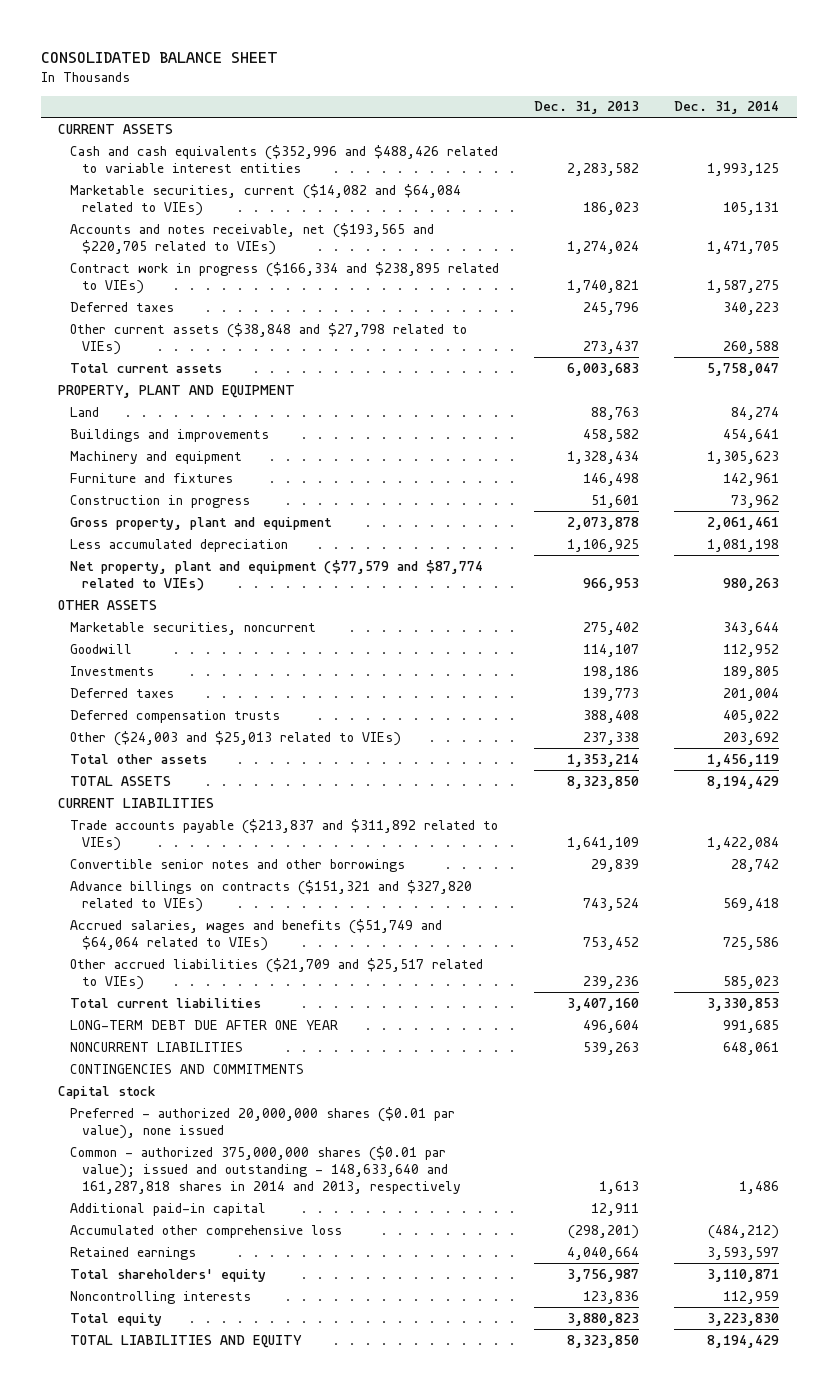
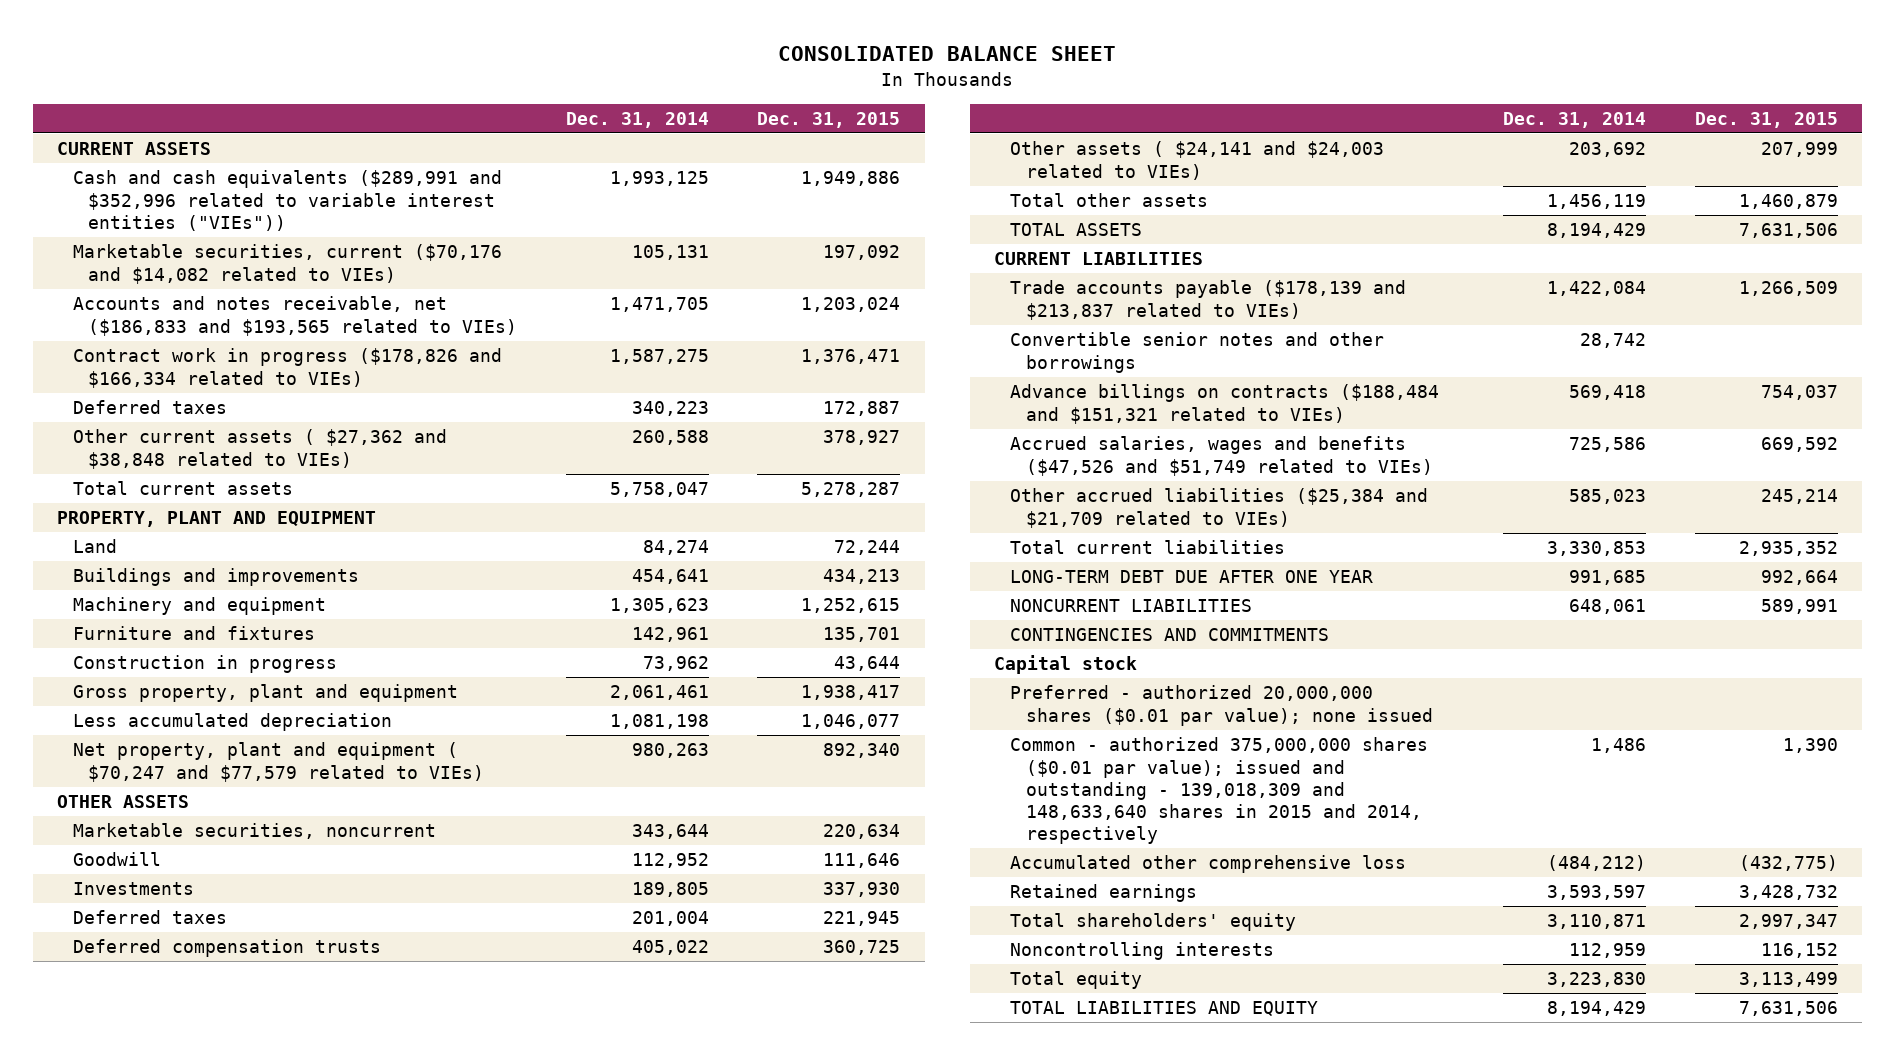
[533,101,639,115] Dec. 31, 2013 -> none
none -> [757,111,901,128] Dec. 31, 2015
[69,144,498,173] Cash and cash equivalents ($352,996 and $488,426 related to variable interest entities -> [72,170,502,231] Cash and cash equivalents ($289,991 and $352,996 related to variable interest entities ("VIEs"))
[69,183,461,216] Marketable securities, current ($14,082 and $64,084 related to VIEs) -> [72,244,502,284] Marketable securities, current ($70,176 and $14,082 related to VIEs)
[69,222,434,255] Accounts and notes receivable, net ($193,565 and $220,705 related to VIEs) -> [72,296,518,336] Accounts and notes receivable, net ($186,833 and $193,565 related to VIEs)
[69,261,499,294] Contract work in progress ($166,334 and $238,895 related to VIEs) -> [72,348,502,388] Contract work in progress ($178,826 and $166,334 related to VIEs)
[69,322,467,355] Other current assets ($38,848 and $27,798 related to VIEs) -> [72,429,447,469] Other current assets ( $27,362 and $38,848 related to VIEs)
[69,559,483,591] Net property, plant and equipment ($77,579 and $87,774 related to VIEs) -> [72,742,485,782] Net property, plant and equipment ( $70,247 and $77,579 related to VIEs)
[69,730,401,746] Other ($24,003 and $25,013 related to VIEs) -> [1010,141,1385,180] Other assets ( $24,141 and $24,003 related to VIEs)
[69,818,498,851] Trade accounts payable ($213,837 and $311,892 related to VIEs) -> [1010,280,1407,320] Trade accounts payable ($178,139 and $213,837 related to VIEs)
[69,879,472,912] Advance billings on contracts ($151,321 and $327,820 related to VIEs) -> [1010,384,1440,424] Advance billings on contracts ($188,484 and $151,321 related to VIEs)
[69,918,442,951] Accrued salaries, wages and benefits ($51,749 and $64,064 related to VIEs) -> [1010,436,1433,476] Accrued salaries, wages and benefits ($47,526 and $51,749 related to VIEs)
[69,957,483,990] Other accrued liabilities ($21,709 and $25,517 related to VIEs) -> [1010,488,1429,528] Other accrued liabilities ($25,384 and $21,709 related to VIEs)
[69,1202,266,1216] Additional paid-in capital -> none
[69,1106,455,1139] Preferred - authorized 20,000,000 shares ($0.01 par value), none issued -> [1010,685,1433,726] Preferred - authorized 20,000,000 shares ($0.01 par value); none issued
[69,1145,461,1194] Common - authorized 375,000,000 shares ($0.01 par value); issued and outstanding - 148,633,640 and 161,287,818 shares in 2014 and 2013, respectively -> [1010,737,1429,845] Common - authorized 375,000,000 shares ($0.01 par value); issued and outstanding - 139,018,309 and 148,633,640 shares in 2015 and 2014, respectively

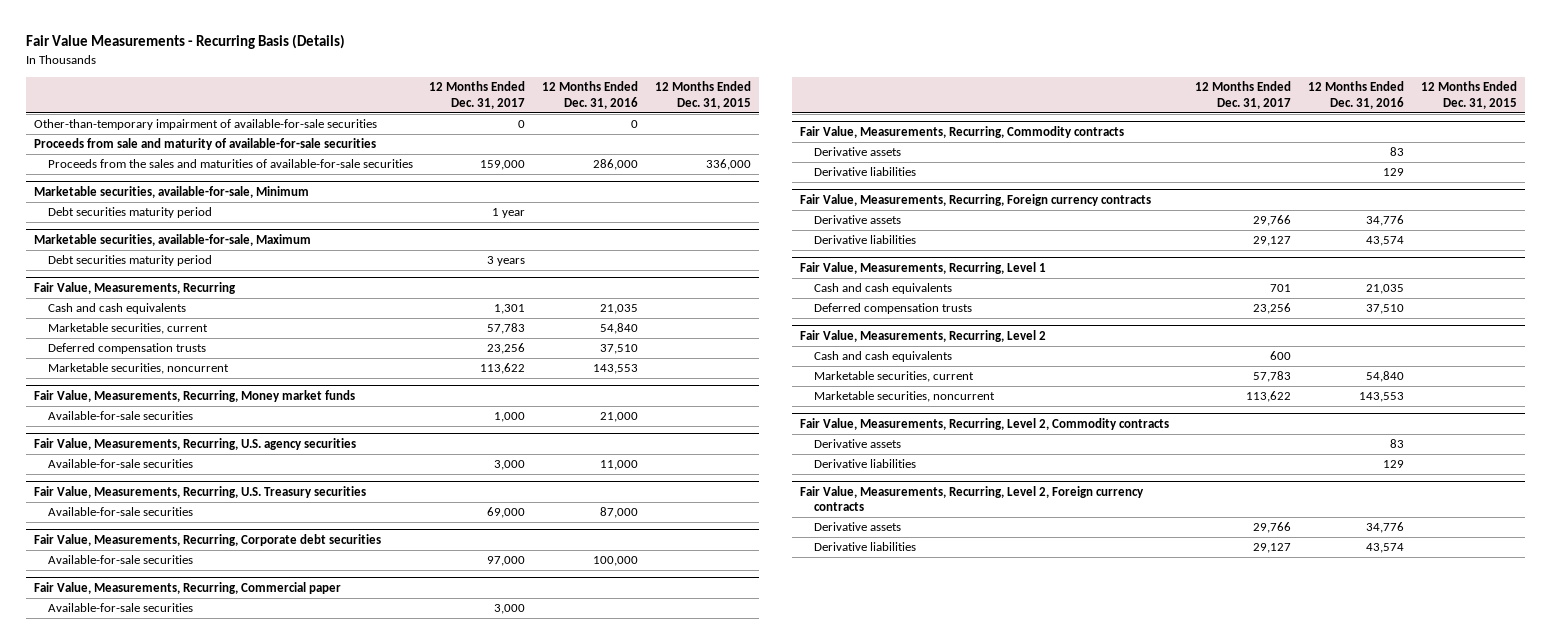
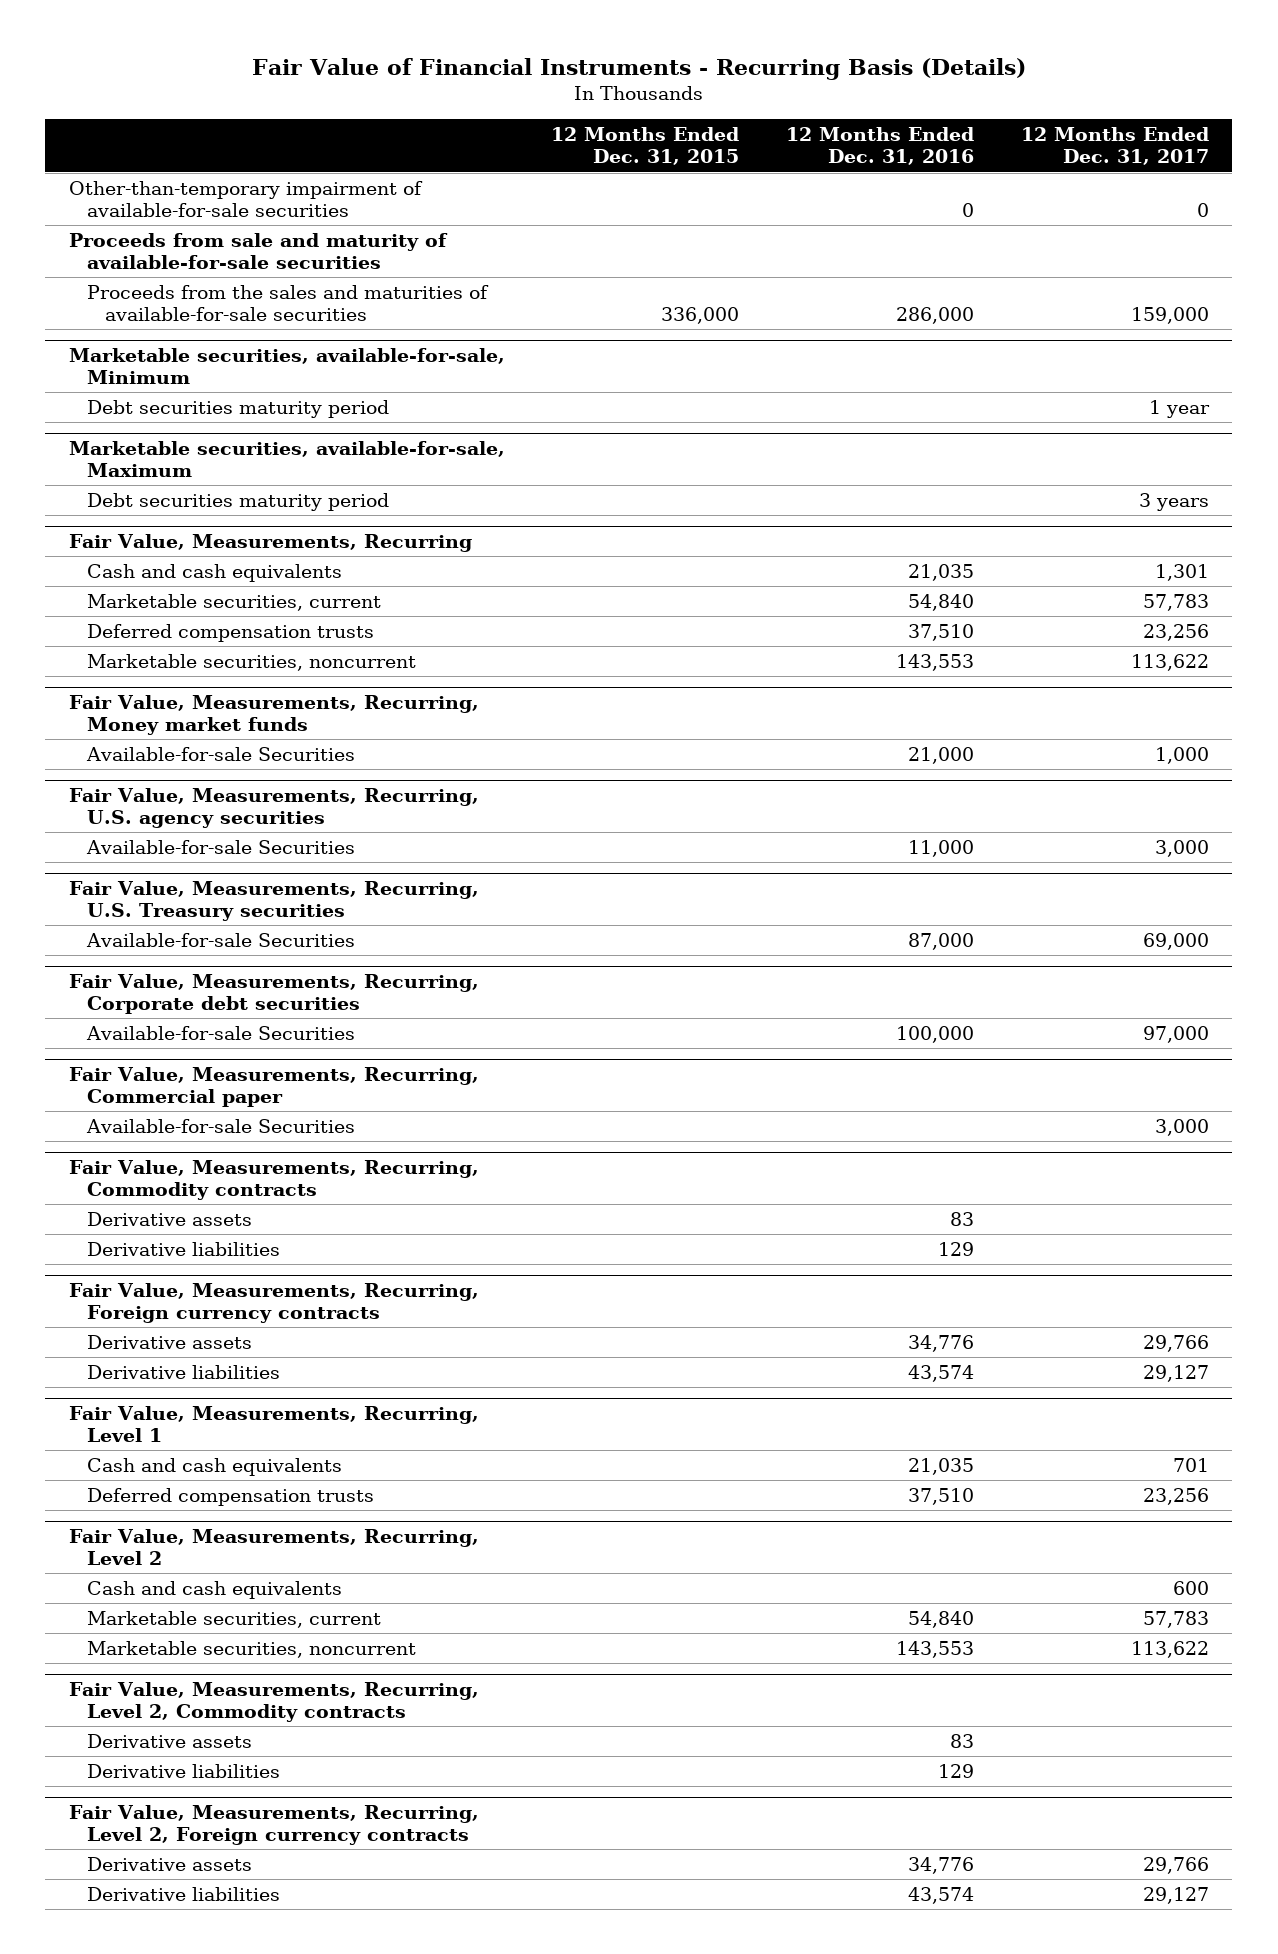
[26,34,346,50] Fair Value Measurements - Recurring Basis (Details) -> [251,57,1026,80] Fair Value of Financial Instruments - Recurring Basis (Details)
[47,411,193,421] Available-for-sale securities -> [85,746,355,761] Available-for-sale Securities
[47,459,193,469] Available-for-sale securities -> [85,839,355,854] Available-for-sale Securities
[47,507,193,517] Available-for-sale securities -> [85,932,355,947] Available-for-sale Securities
[47,555,193,565] Available-for-sale securities -> [85,1025,355,1040] Available-for-sale Securities
[47,603,193,613] Available-for-sale securities -> [85,1118,355,1133] Available-for-sale Securities

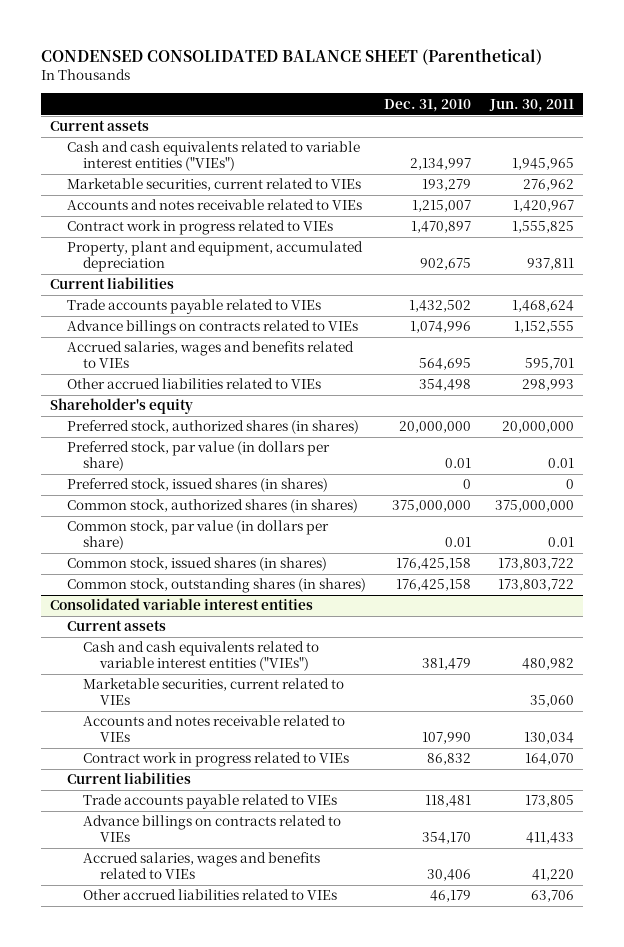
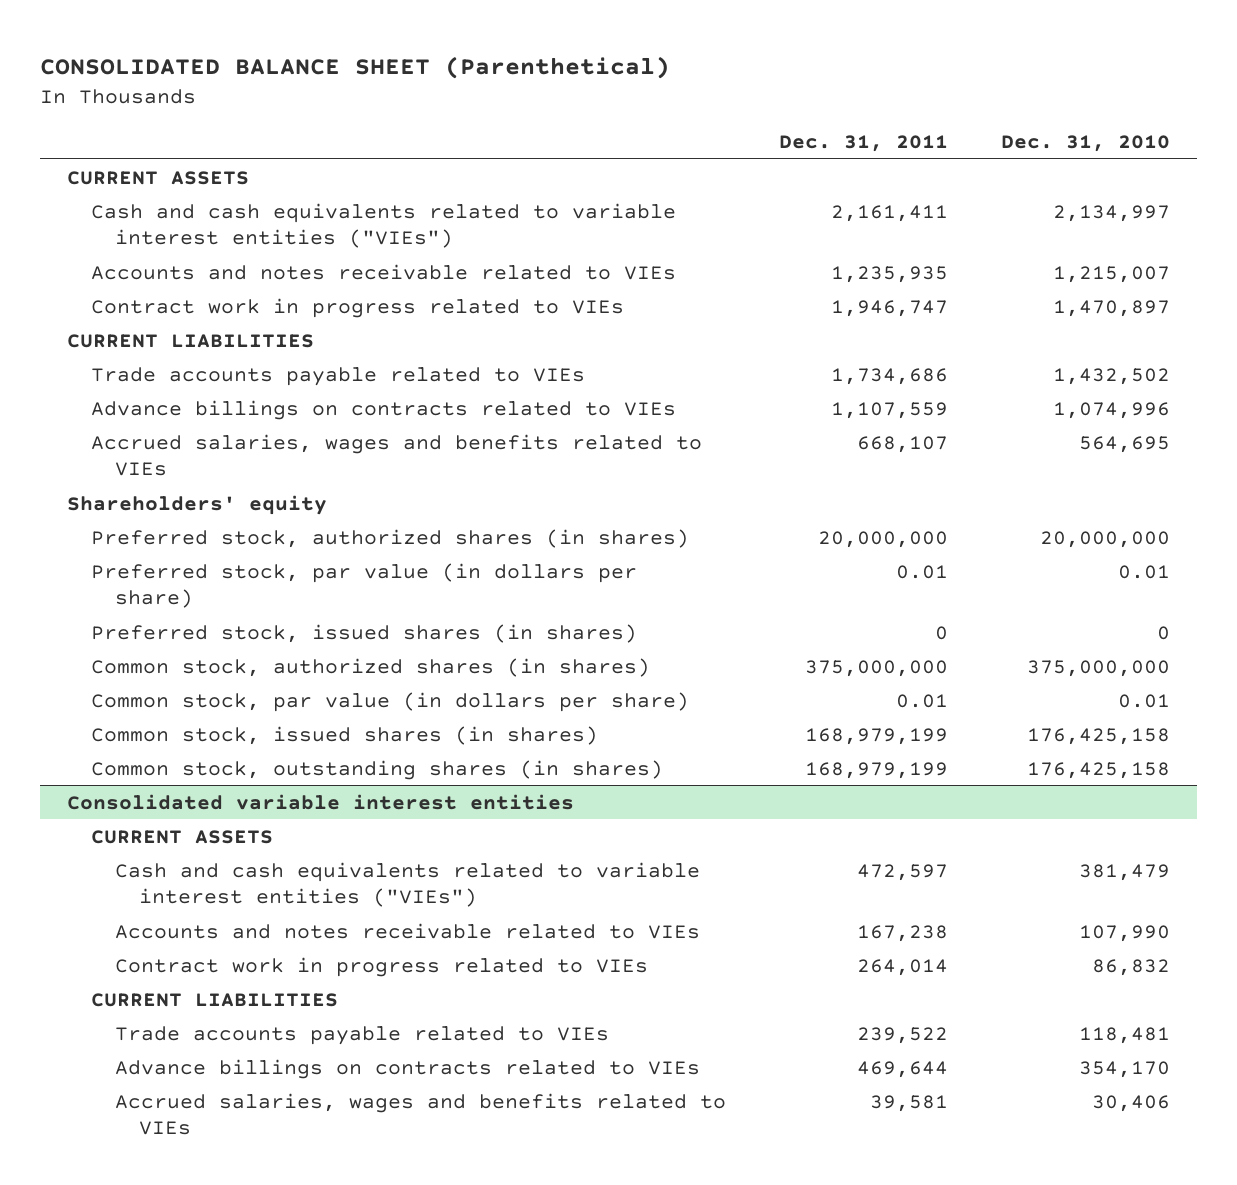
[40,47,542,65] CONDENSED CONSOLIDATED BALANCE SHEET (Parenthetical) -> [40,55,671,79] CONSOLIDATED BALANCE SHEET (Parenthetical)
[489,98,575,112] Jun. 30, 2011 -> none
none -> [778,135,948,153] Dec. 31, 2011
[50,120,150,132] Current assets -> [66,170,249,185] CURRENT ASSETS
[66,178,361,192] Marketable securities, current related to VIEs -> none
[66,241,363,273] Property, plant and equipment, accumulated depreciation -> none
[50,277,175,290] Current liabilities -> [66,333,314,348] CURRENT LIABILITIES
[66,378,321,390] Other accrued liabilities related to VIEs -> none
[50,398,194,415] Shareholder's equity -> [66,494,327,515] Shareholders' equity
[66,620,166,632] Current assets -> [90,829,273,844] CURRENT ASSETS
[83,678,345,706] Marketable securities, current related to VIEs -> none
[66,772,191,785] Current liabilities -> [90,992,338,1007] CURRENT LIABILITIES
[83,889,338,901] Other accrued liabilities related to VIEs -> none

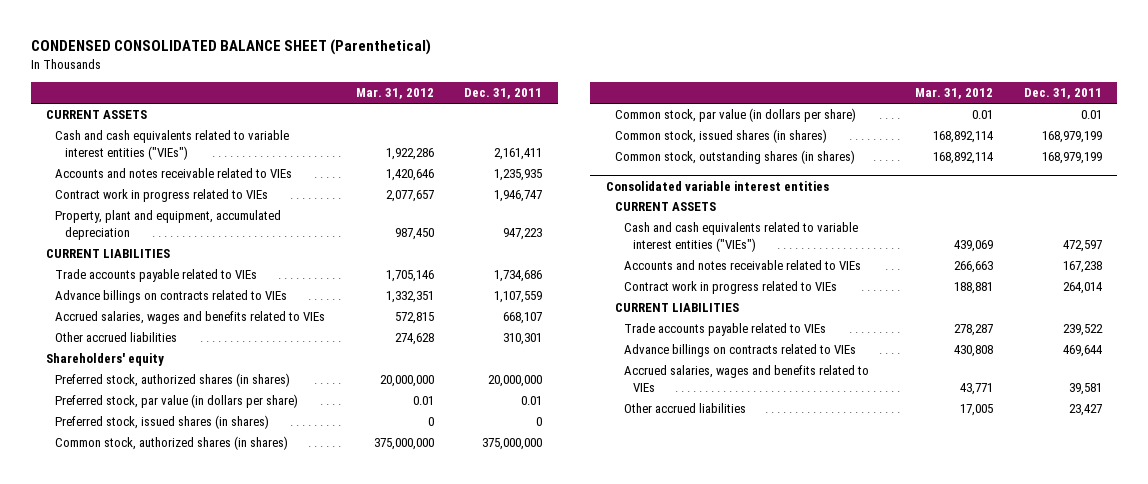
[40,55,671,79] CONSOLIDATED BALANCE SHEET (Parenthetical) -> [30,39,431,56] CONDENSED CONSOLIDATED BALANCE SHEET (Parenthetical)
[1000,135,1170,153] Dec. 31, 2010 -> none
none -> [355,88,434,100] Mar. 31, 2012
none -> [55,210,282,241] Property, plant and equipment, accumulated depreciation
none -> [55,332,178,343] Other accrued liabilities
none -> [624,403,747,414] Other accrued liabilities

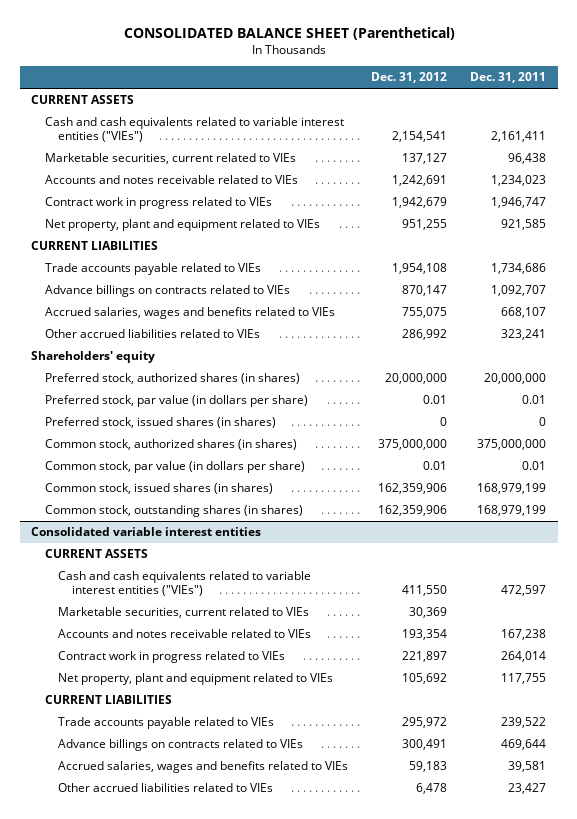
[30,39,431,56] CONDENSED CONSOLIDATED BALANCE SHEET (Parenthetical) -> [123,27,455,41] CONSOLIDATED BALANCE SHEET (Parenthetical)
[355,88,434,100] Mar. 31, 2012 -> none
none -> [371,72,448,84] Dec. 31, 2012
none -> [44,153,296,165] Marketable securities, current related to VIEs
[494,169,543,182] 1,235,935 -> [491,175,547,187] 1,234,023
[55,210,282,241] Property, plant and equipment, accumulated depreciation -> none
none -> [44,219,320,232] Net property, plant and equipment related to VIEs
[494,291,543,304] 1,107,559 -> [491,285,547,297] 1,092,707
[55,332,178,343] Other accrued liabilities -> [44,329,260,339] Other accrued liabilities related to VIEs
[503,333,543,346] 310,301 -> [501,329,547,341] 323,241
none -> [58,607,310,619] Marketable securities, current related to VIEs
none -> [58,673,334,686] Net property, plant and equipment related to VIEs
[624,403,747,414] Other accrued liabilities -> [58,783,274,793] Other accrued liabilities related to VIEs

